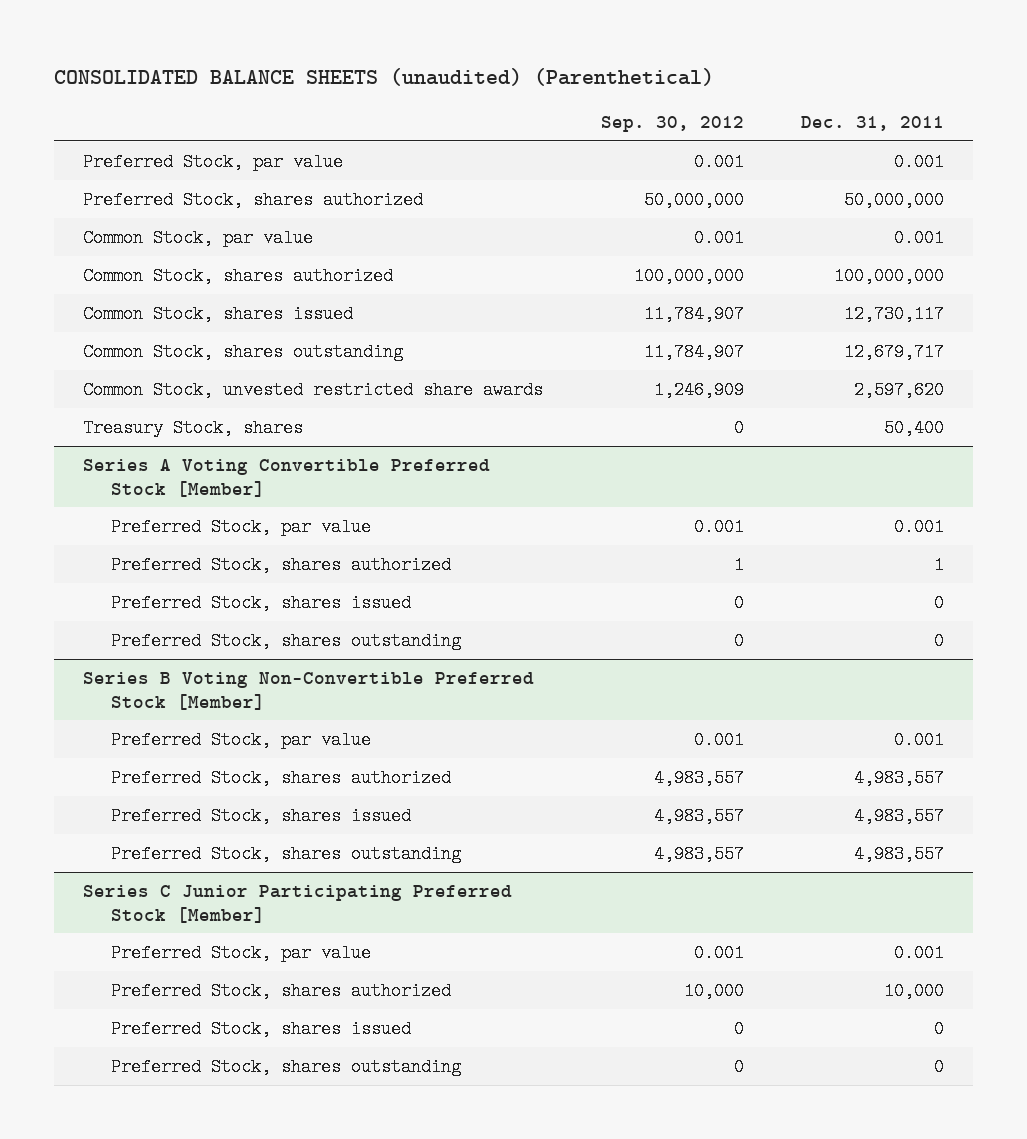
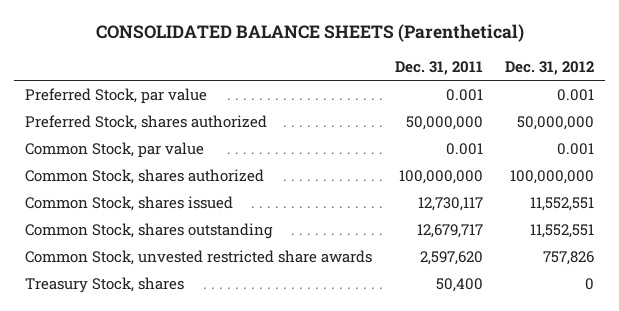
[53,67,714,86] CONSOLIDATED BALANCE SHEETS (unaudited) (Parenthetical) -> [95,24,524,43] CONSOLIDATED BALANCE SHEETS (Parenthetical)
[600,116,744,133] Sep. 30, 2012 -> none
none -> [504,61,594,76] Dec. 31, 2012
[82,458,490,497] Series A Voting Convertible Preferred Stock [Member] -> none
[111,517,372,536] Preferred Stock, par value -> none
[111,555,452,574] Preferred Stock, shares authorized -> none
[111,593,412,612] Preferred Stock, shares issued -> none
[111,631,462,650] Preferred Stock, shares outstanding -> none
[82,671,534,710] Series B Voting Non-Convertible Preferred Stock [Member] -> none
[111,730,372,749] Preferred Stock, par value -> none
[111,768,452,787] Preferred Stock, shares authorized -> none
[111,806,412,825] Preferred Stock, shares issued -> none
[111,844,462,863] Preferred Stock, shares outstanding -> none
[82,884,512,923] Series C Junior Participating Preferred Stock [Member] -> none
[111,943,372,962] Preferred Stock, par value -> none
[111,981,452,1000] Preferred Stock, shares authorized -> none
[111,1019,412,1038] Preferred Stock, shares issued -> none
[111,1057,462,1076] Preferred Stock, shares outstanding -> none

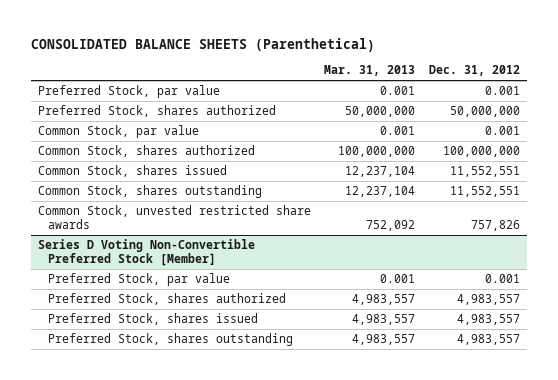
[394,61,483,76] Dec. 31, 2011 -> none
none -> [324,64,416,76] Mar. 31, 2013
[25,276,185,293] Treasury Stock, shares -> none
none -> [37,239,255,266] Series D Voting Non-Convertible Preferred Stock [Member]
none -> [48,273,231,287] Preferred Stock, par value
none -> [48,293,287,306] Preferred Stock, shares authorized
none -> [48,313,259,326] Preferred Stock, shares issued
none -> [48,333,294,347] Preferred Stock, shares outstanding

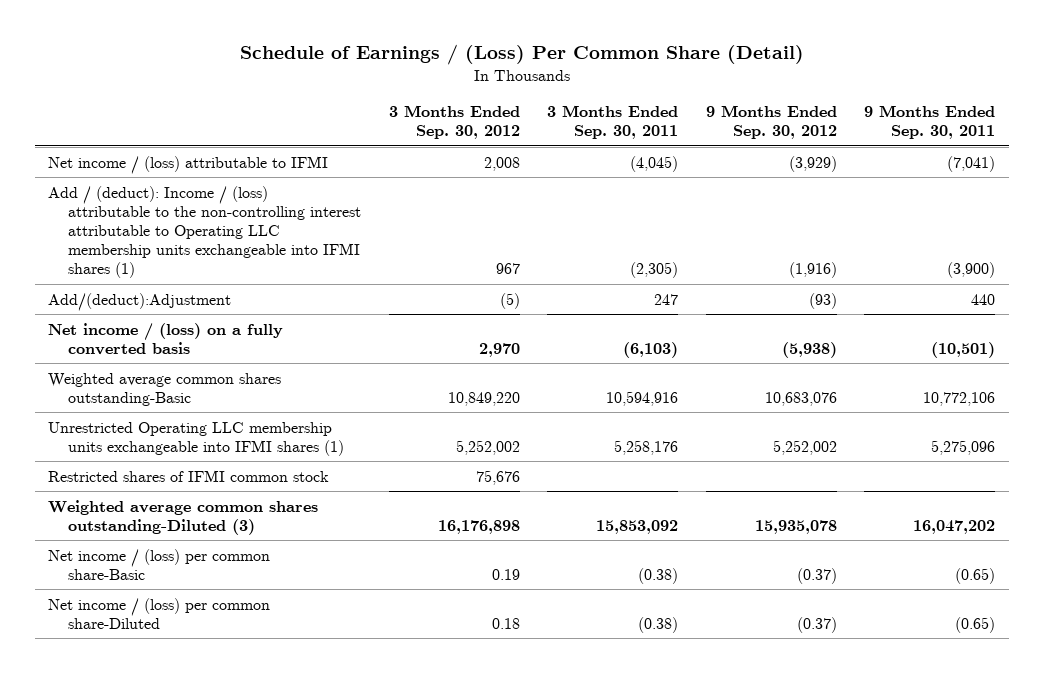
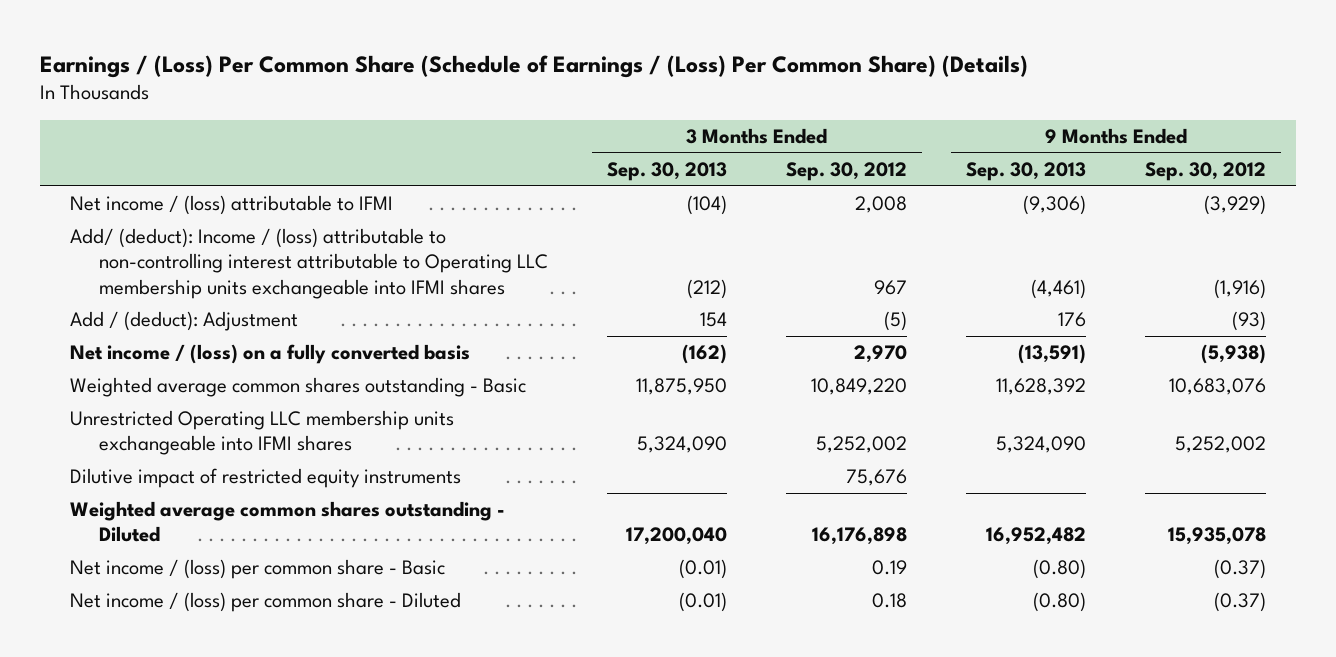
[239,44,804,66] Schedule of Earnings / (Loss) Per Common Share (Detail) -> [40,54,1029,78] Earnings / (Loss) Per Common Share (Schedule of Earnings / (Loss) Per Common Share) (Details)
[547,105,679,140] 3 Months Ended Sep. 30, 2011 -> none
[864,105,996,140] 9 Months Ended Sep. 30, 2011 -> none
none -> [606,162,727,182] Sep. 30, 2013
none -> [966,162,1087,182] Sep. 30, 2013
[48,185,362,279] Add / (deduct): Income / (loss) attributable to the non-controlling interest attributable to Operating LLC membership units exchangeable into IFMI shares (1) -> [69,228,548,299] Add/ (deduct): Income / (loss) attributable to non-controlling interest attributable to Operating LLC membership units exchangeable into IFMI shares
[48,292,232,311] Add/(deduct):Adjustment -> [69,311,298,332] Add / (deduct): Adjustment
[48,372,282,406] Weighted average common shares outstanding-Basic -> [69,377,526,398] Weighted average common shares outstanding - Basic
[48,421,345,456] Unrestricted Operating LLC membership units exchangeable into IFMI shares (1) -> [69,410,454,456] Unrestricted Operating LLC membership units exchangeable into IFMI shares
[48,469,330,482] Restricted shares of IFMI common stock -> [69,468,461,489] Dilutive impact of restricted equity instruments
[48,499,319,535] Weighted average common shares outstanding-Diluted (3) -> [69,501,505,543] Weighted average common shares outstanding - Diluted
[48,548,271,580] Net income / (loss) per common share-Basic -> [69,559,445,580] Net income / (loss) per common share - Basic
[48,597,271,629] Net income / (loss) per common share-Diluted -> [69,592,461,613] Net income / (loss) per common share - Diluted

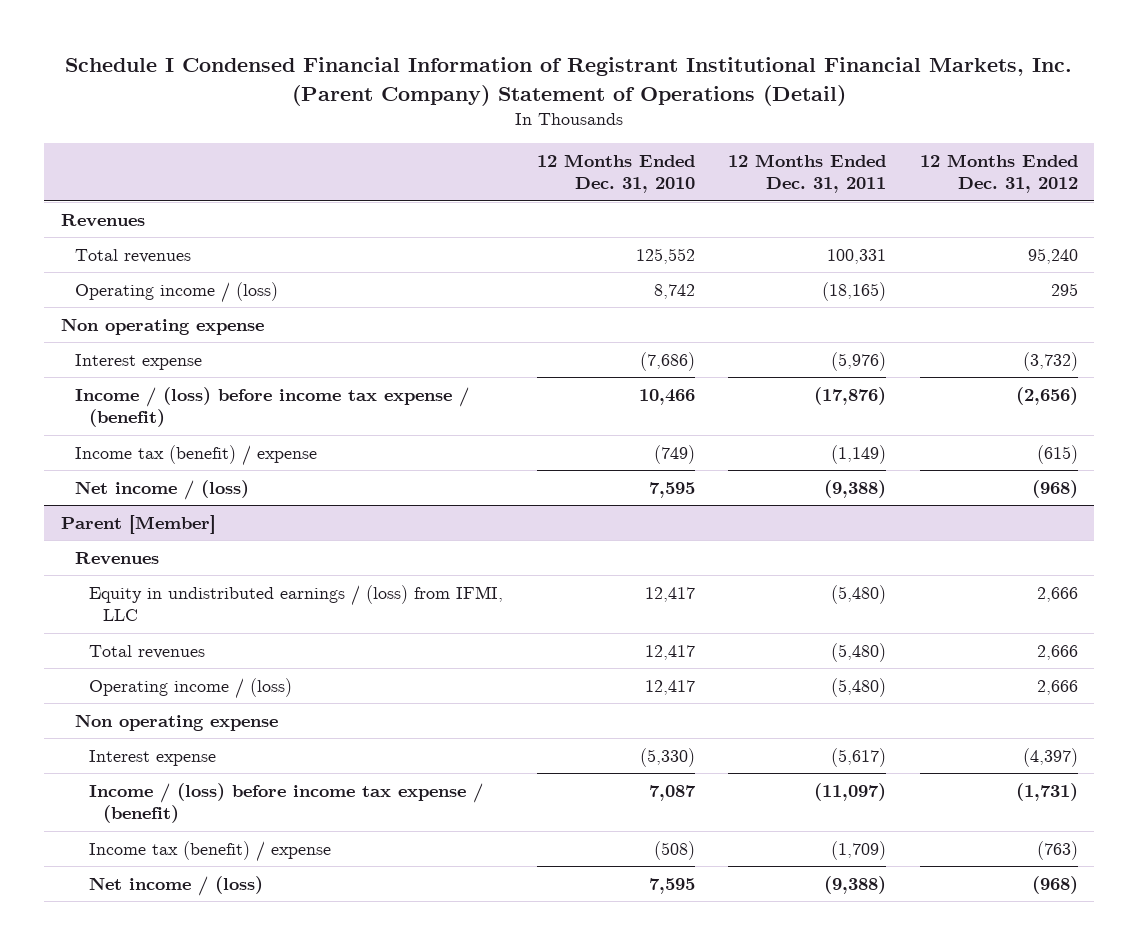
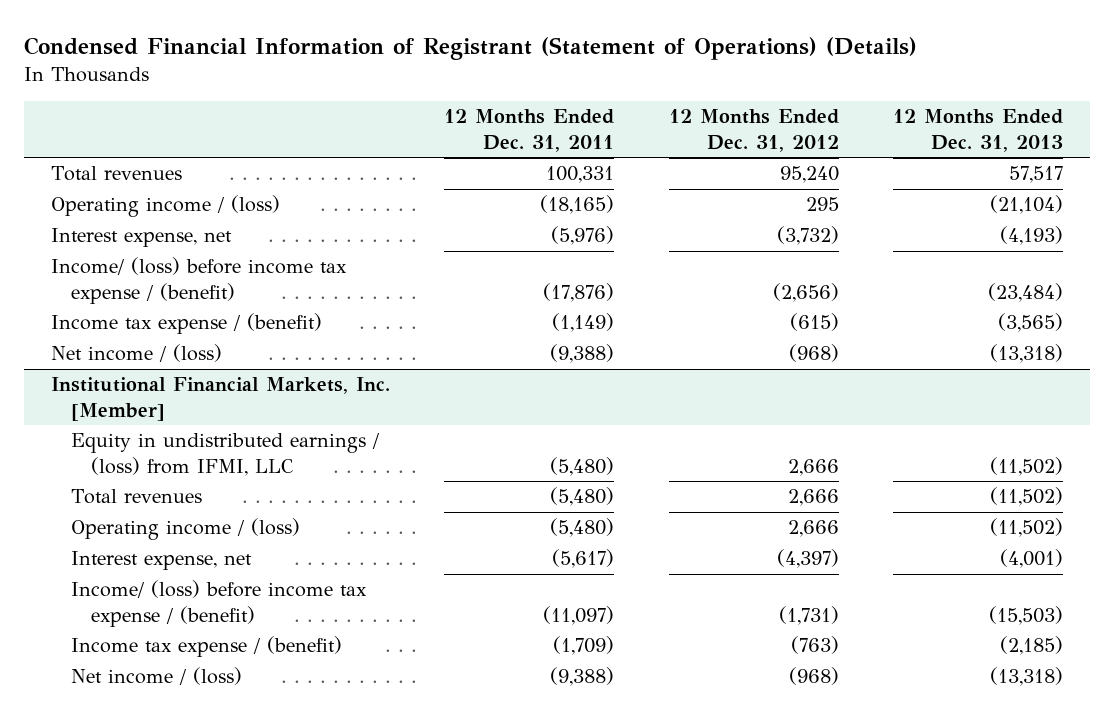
[65,57,1073,106] Schedule I Condensed Financial Information of Registrant Institutional Financial Markets, Inc. (Parent Company) Statement of Operations (Detail) -> [23,37,917,61] Condensed Financial Information of Registrant (Statement of Operations) (Details)
[536,154,695,194] 12 Months Ended Dec. 31, 2010 -> none
none -> [892,109,1063,152] 12 Months Ended Dec. 31, 2013
[60,213,145,227] Revenues -> none
[60,317,264,335] Non operating expense -> none
[75,353,203,370] Interest expense -> [50,228,232,248] Interest expense, net
[75,386,470,428] Income / (loss) before income tax expense / (benefit) -> [50,257,347,304] Income/ (loss) before income tax expense / (benefit)
[75,444,318,466] Income tax (benefit) / expense -> [50,313,322,335] Income tax expense / (benefit)
[60,514,216,534] Parent [Member] -> none
[75,551,160,565] Revenues -> none
none -> [50,377,390,421] Institutional Financial Markets, Inc. [Member]
[75,713,279,731] Non operating expense -> none
[89,749,217,766] Interest expense -> [70,551,252,571] Interest expense, net
[89,782,484,824] Income / (loss) before income tax expense / (benefit) -> [70,580,367,627] Income/ (loss) before income tax expense / (benefit)
[89,840,332,862] Income tax (benefit) / expense -> [70,636,342,658] Income tax expense / (benefit)

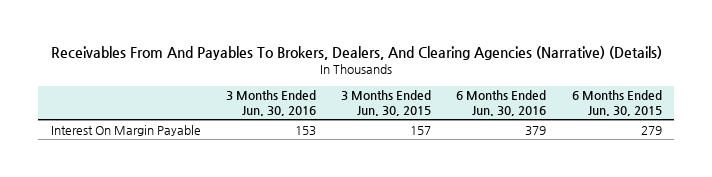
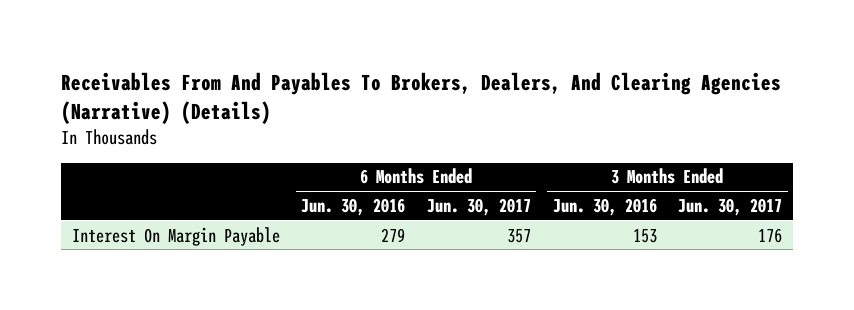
[341,90,432,117] 3 Months Ended Jun. 30, 2015 -> none
[571,90,662,117] 6 Months Ended Jun. 30, 2015 -> none
none -> [426,197,531,216] Jun. 30, 2017
none -> [678,197,783,216] Jun. 30, 2017
[525,125,547,136] 379 -> [381,227,406,242] 279

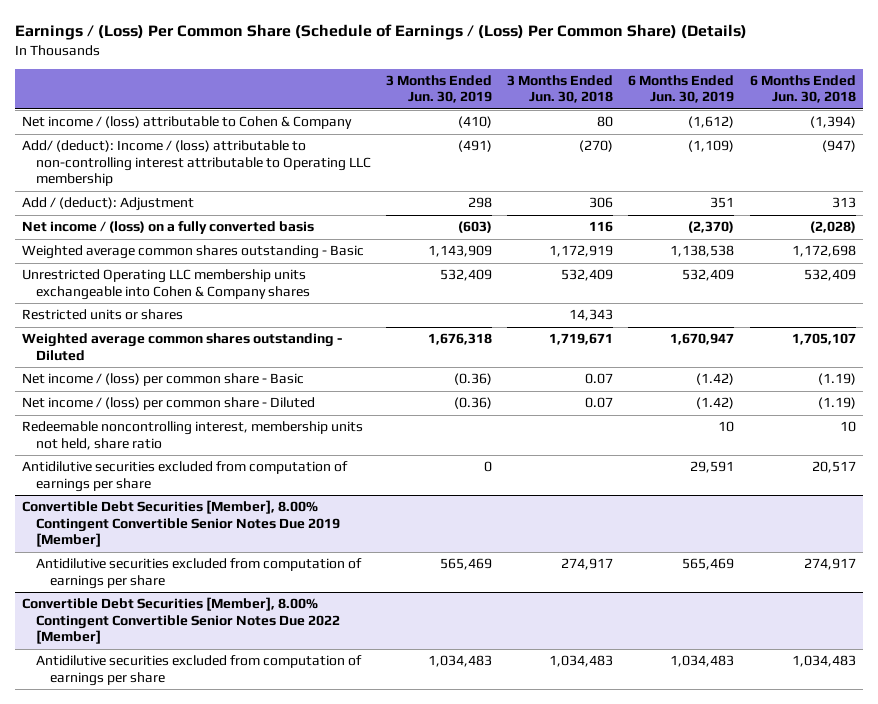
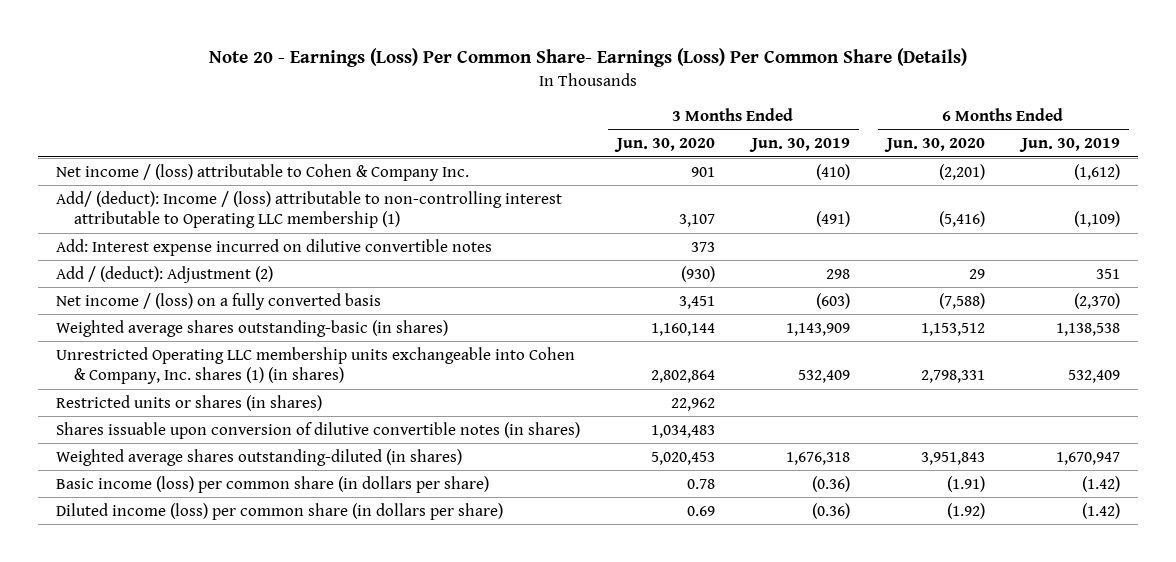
[14,24,747,41] Earnings / (Loss) Per Common Share (Schedule of Earnings / (Loss) Per Common Share) (Details) -> [208,48,967,68] Note 20 - Earnings (Loss) Per Common Share- Earnings (Loss) Per Common Share (Details)
[507,74,614,104] 3 Months Ended Jun. 30, 2018 -> none
[749,74,856,104] 6 Months Ended Jun. 30, 2018 -> none
none -> [614,138,716,153] Jun. 30, 2020
none -> [883,138,985,153] Jun. 30, 2020
[22,116,353,130] Net income / (loss) attributable to Cohen & Company -> [56,163,470,181] Net income / (loss) attributable to Cohen & Company Inc.
[22,140,372,187] Add/ (deduct): Income / (loss) attributable to non-controlling interest attributable to Operating LLC membership -> [56,190,563,229] Add/ (deduct): Income / (loss) attributable to non-controlling interest attributable to Operating LLC membership (1)
none -> [56,238,493,256] Add: Interest expense incurred on dilutive convertible notes
[22,197,195,212] Add / (deduct): Adjustment -> [56,265,274,283] Add / (deduct): Adjustment (2)
[22,421,364,450] Redeemable noncontrolling interest, membership units not held, share ratio -> none
[22,461,349,492] Antidilutive securities excluded from computation of earnings per share -> none
[22,500,341,548] Convertible Debt Securities [Member], 8.00% Contingent Convertible Senior Notes Due 2019 [Member] -> none
[36,558,363,589] Antidilutive securities excluded from computation of earnings per share -> none
[22,597,341,645] Convertible Debt Securities [Member], 8.00% Contingent Convertible Senior Notes Due 2022 [Member] -> none
[36,655,363,686] Antidilutive securities excluded from computation of earnings per share -> none
[22,245,365,260] Weighted average common shares outstanding - Basic -> [56,319,449,337] Weighted average shares outstanding-basic (in shares)
[22,269,311,300] Unrestricted Operating LLC membership units exchangeable into Cohen & Company shares -> [56,346,576,385] Unrestricted Operating LLC membership units exchangeable into Cohen & Company, Inc. shares (1) (in shares)
[22,309,184,321] Restricted units or shares -> [56,394,323,411] Restricted units or shares (in shares)
none -> [56,421,581,439] Shares issuable upon conversion of dilutive convertible notes (in shares)
[22,333,343,361] Weighted average common shares outstanding - Diluted -> [56,448,463,466] Weighted average shares outstanding-diluted (in shares)
[22,373,305,387] Net income / (loss) per common share - Basic -> [56,475,490,493] Basic income (loss) per common share (in dollars per share)
[22,397,316,411] Net income / (loss) per common share - Diluted -> [56,502,504,520] Diluted income (loss) per common share (in dollars per share)

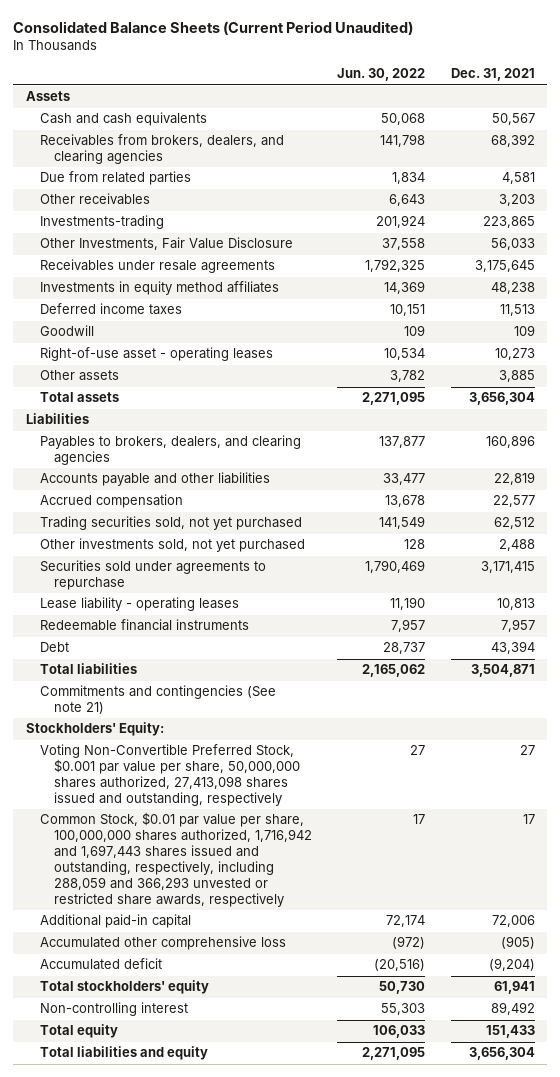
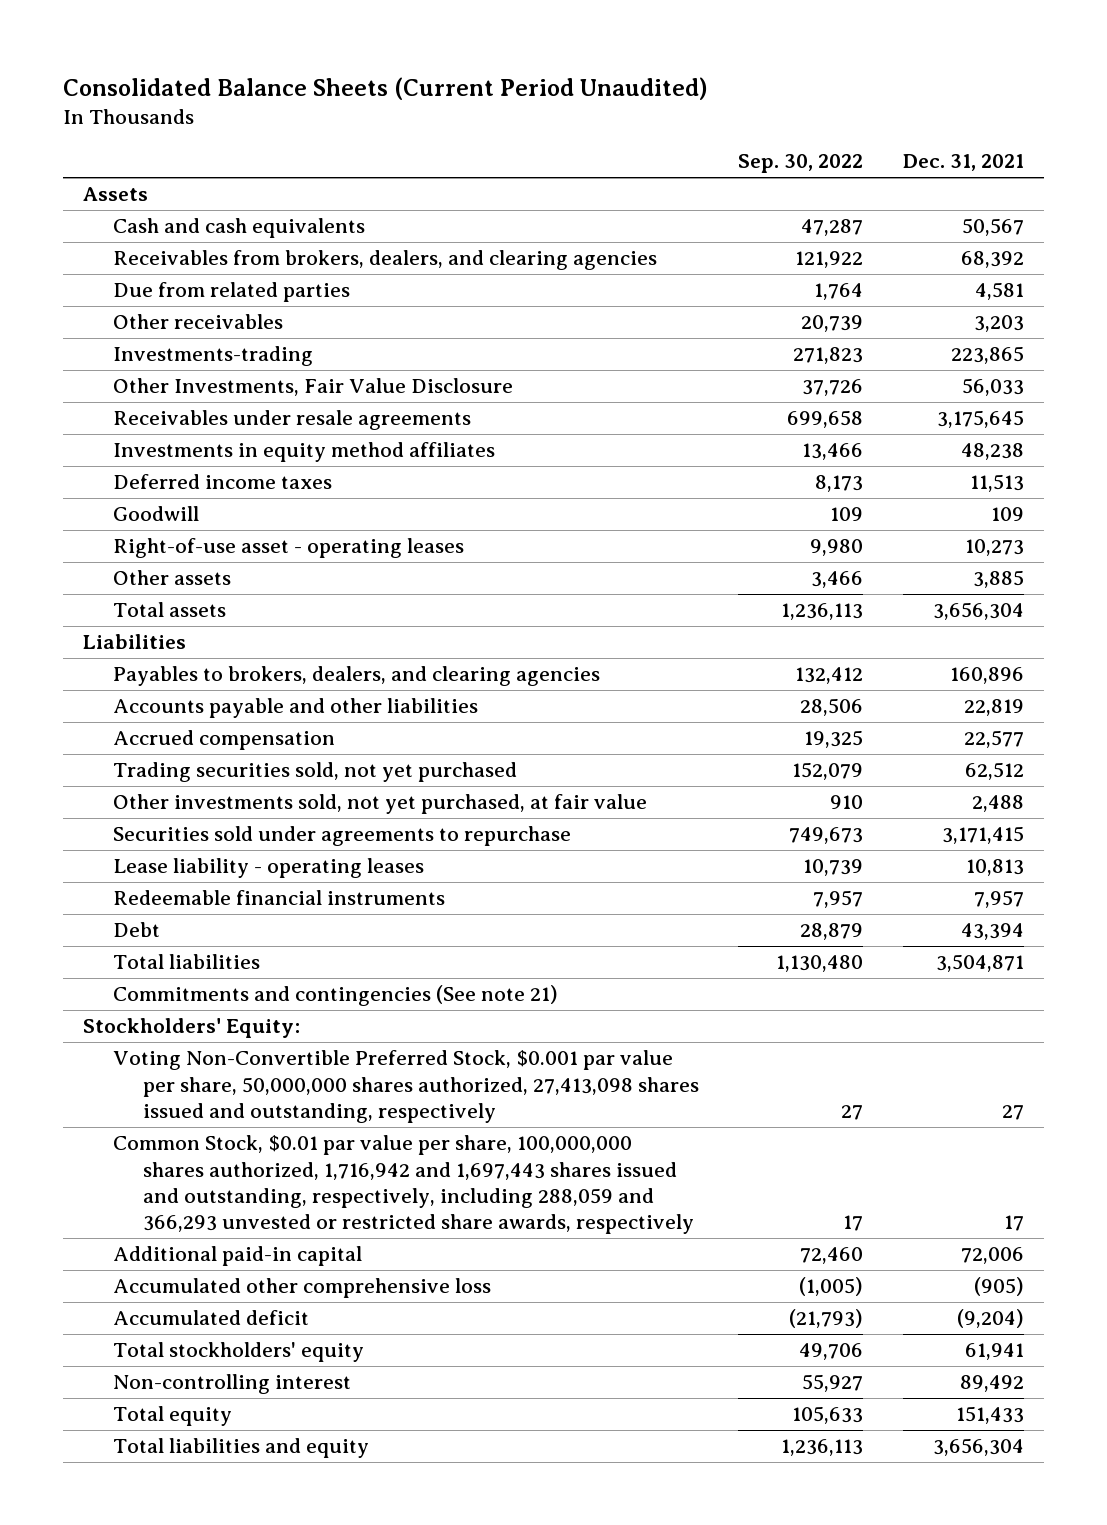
[337,68,426,82] Jun. 30, 2022 -> none
none -> [738,154,864,174] Sep. 30, 2022
[39,538,305,553] Other investments sold, not yet purchased -> [112,794,647,815] Other investments sold, not yet purchased, at fair value

